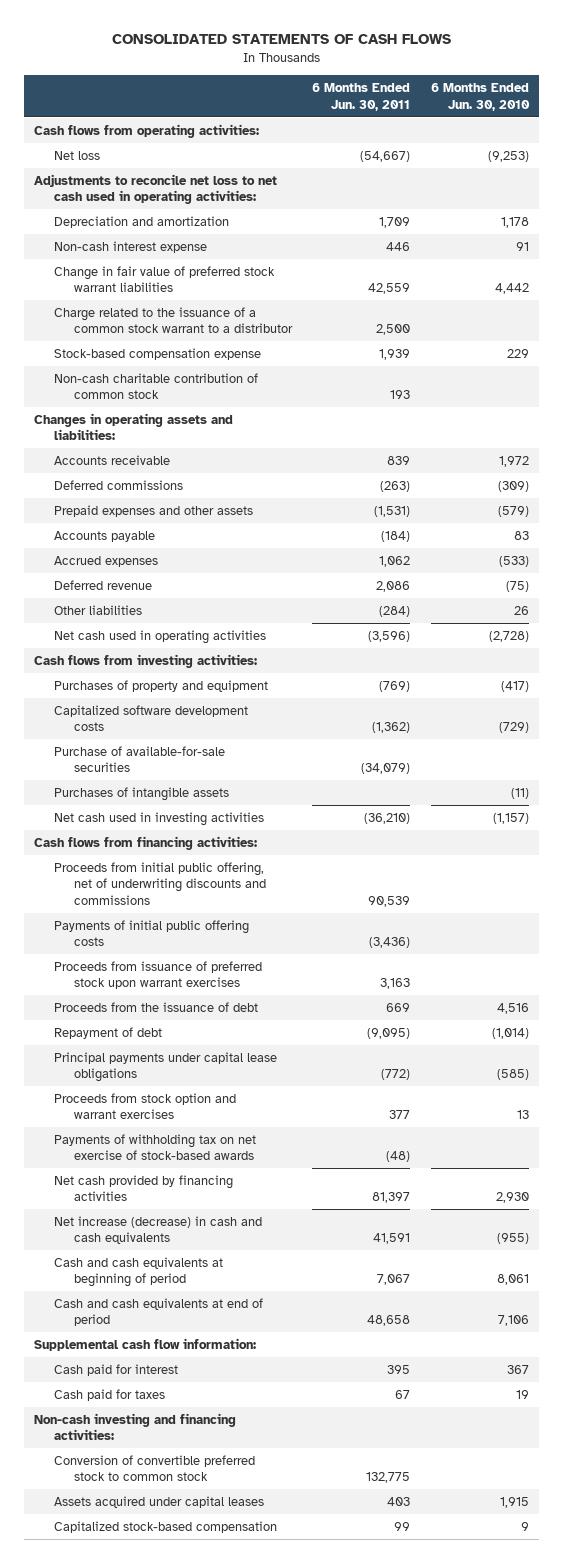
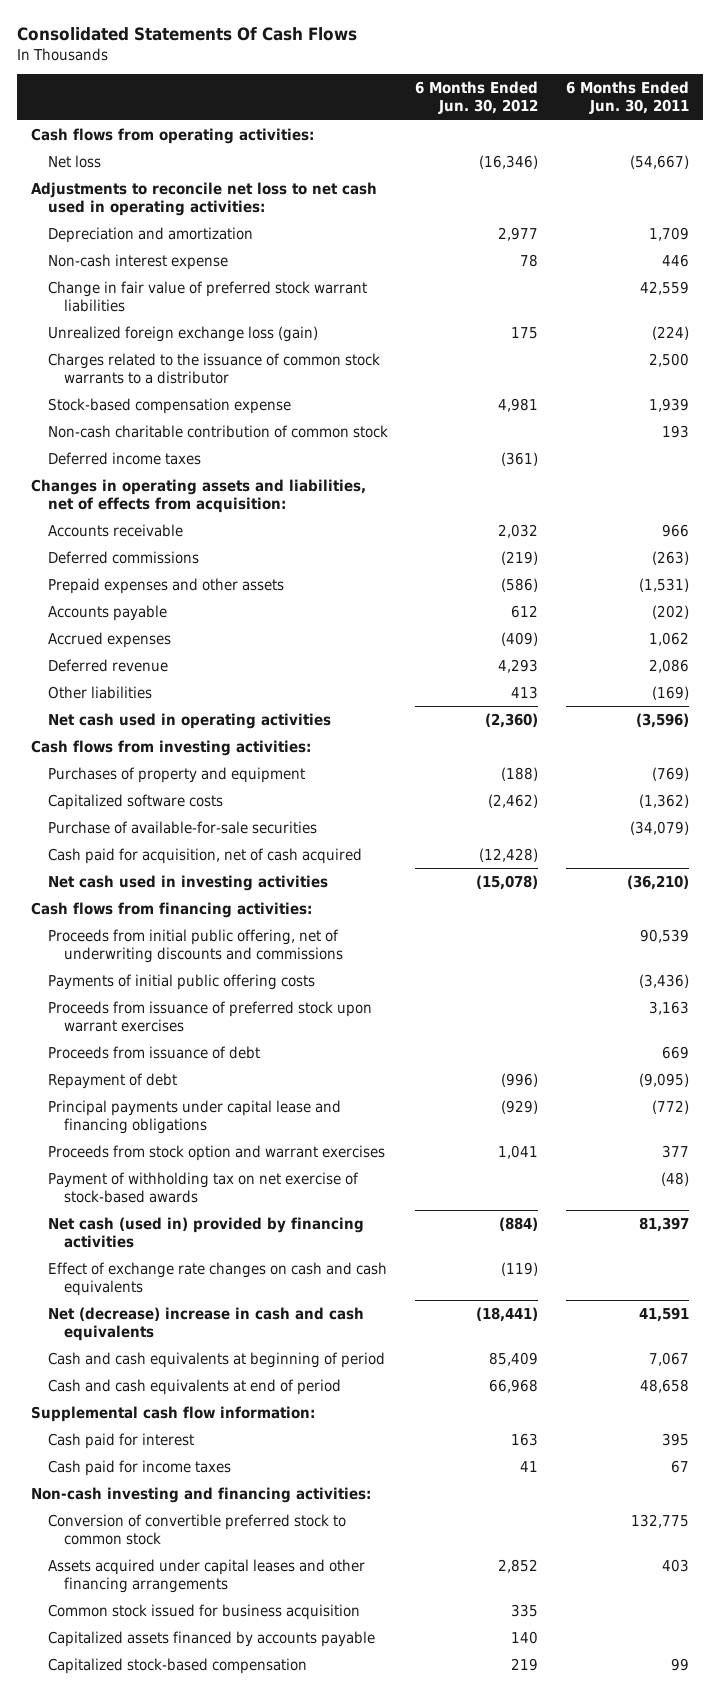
[111,34,451,45] CONSOLIDATED STATEMENTS OF CASH FLOWS -> [17,26,358,41] Consolidated Statements Of Cash Flows
[430,83,530,111] 6 Months Ended Jun. 30, 2010 -> none
none -> [415,81,539,115] 6 Months Ended Jun. 30, 2012
none -> [47,325,318,342] Unrealized foreign exchange loss (gain)
[53,306,293,334] Charge related to the issuance of a common stock warrant to a distributor -> [47,352,380,385] Charges related to the issuance of common stock warrants to a distributor
none -> [47,451,201,465] Deferred income taxes
[34,412,234,441] Changes in operating assets and liabilities: -> [31,478,367,514] Changes in operating assets and liabilities, net of effects from acquisition:
[387,455,411,465] 839 -> [662,523,690,537] 966
[381,530,411,542] (184) -> [652,604,690,619] (202)
[379,605,411,617] (284) -> [652,685,690,700] (169)
[53,704,248,732] Capitalized software development costs -> [47,793,223,810] Capitalized software costs
[53,786,229,801] Purchases of intangible assets -> none
none -> [47,847,362,864] Cash paid for acquisition, net of cash acquired
[53,1001,258,1012] Proceeds from the issuance of debt -> [47,1045,260,1059] Proceeds from issuance of debt
[53,1051,277,1083] Principal payments under capital lease obligations -> [47,1099,341,1135] Principal payments under capital lease and financing obligations
[53,1133,256,1161] Payments of withholding tax on net exercise of stock-based awards -> [47,1171,359,1204] Payment of withholding tax on net exercise of stock-based awards
[53,1174,233,1202] Net cash provided by financing activities -> [47,1216,364,1249] Net cash (used in) provided by financing activities
none -> [47,1261,387,1297] Effect of exchange rate changes on cash and cash equivalents
[53,1215,262,1245] Net increase (decrease) in cash and cash equivalents -> [47,1306,364,1342] Net (decrease) increase in cash and cash equivalents
[53,1388,165,1401] Cash paid for taxes -> [47,1459,231,1476] Cash paid for income taxes
[53,1495,264,1508] Assets acquired under capital leases -> [47,1558,365,1594] Assets acquired under capital leases and other financing arrangements
none -> [47,1603,360,1620] Common stock issued for business acquisition
none -> [47,1630,375,1647] Capitalized assets financed by accounts payable

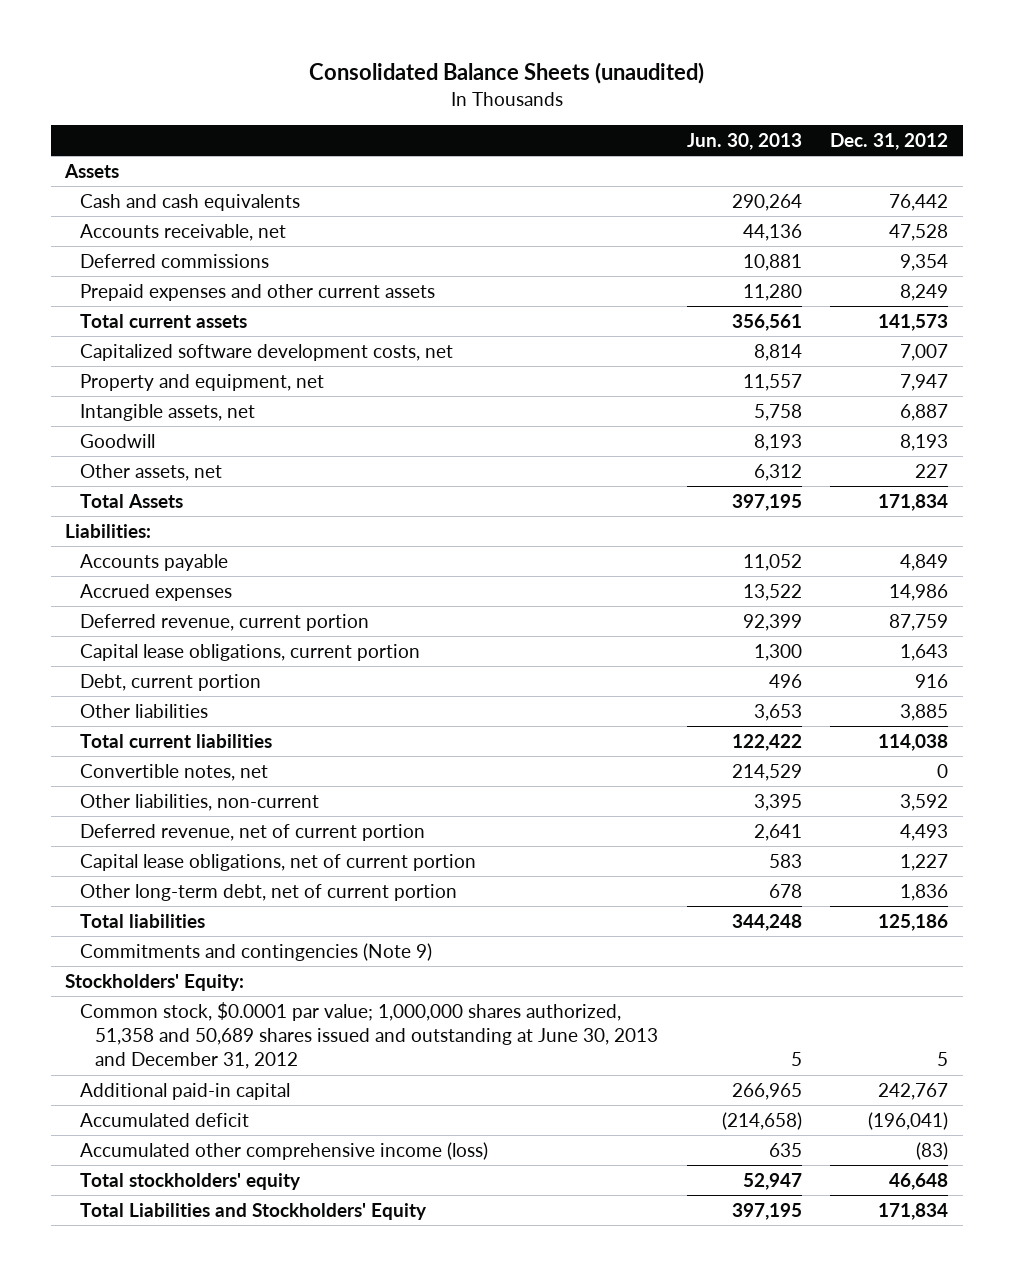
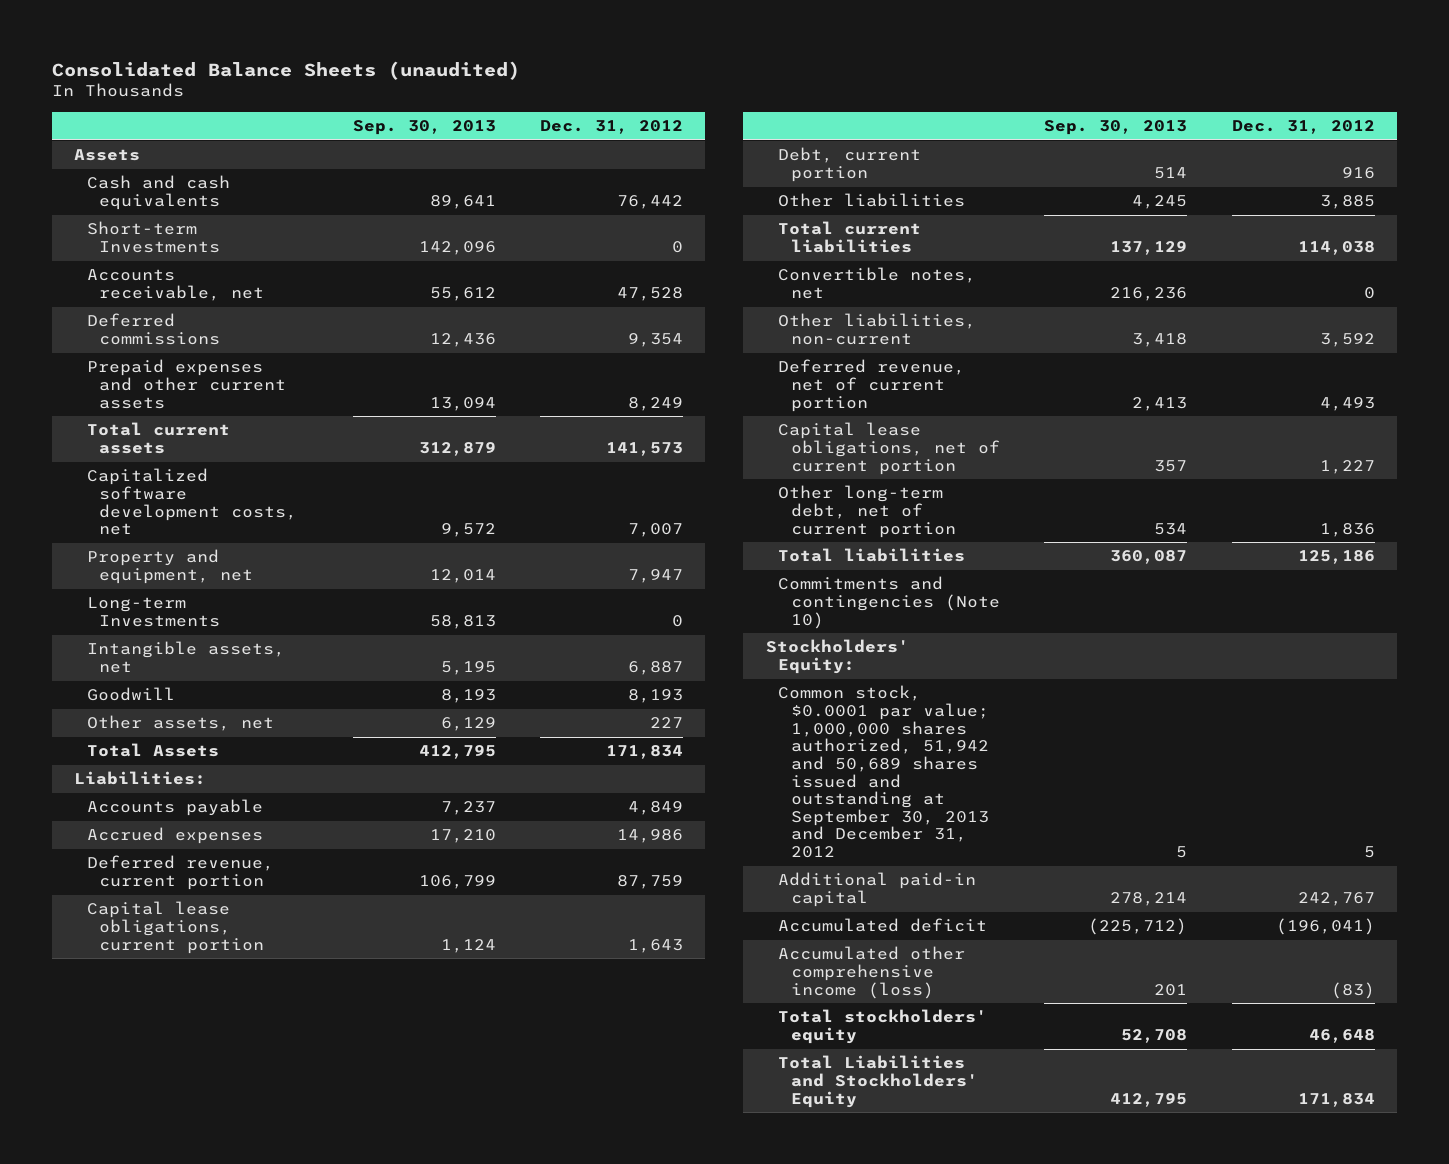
[686,133,802,151] Jun. 30, 2013 -> none
none -> [352,120,496,136] Sep. 30, 2013
none -> [86,221,221,253] Short-term Investments
none -> [86,597,221,627] Long-term Investments
[79,942,432,961] Commitments and contingencies (Note 9) -> [778,576,1000,629] Commitments and contingencies (Note 10)
[79,1001,658,1070] Common stock, $0.0001 par value; 1,000,000 shares authorized, 51,358 and 50,689 shares issued and outstanding at June 30, 2013 and December 31, 2012 -> [778,685,989,859] Common stock, $0.0001 par value; 1,000,000 shares authorized, 51,942 and 50,689 shares issued and outstanding at September 30, 2013 and December 31, 2012

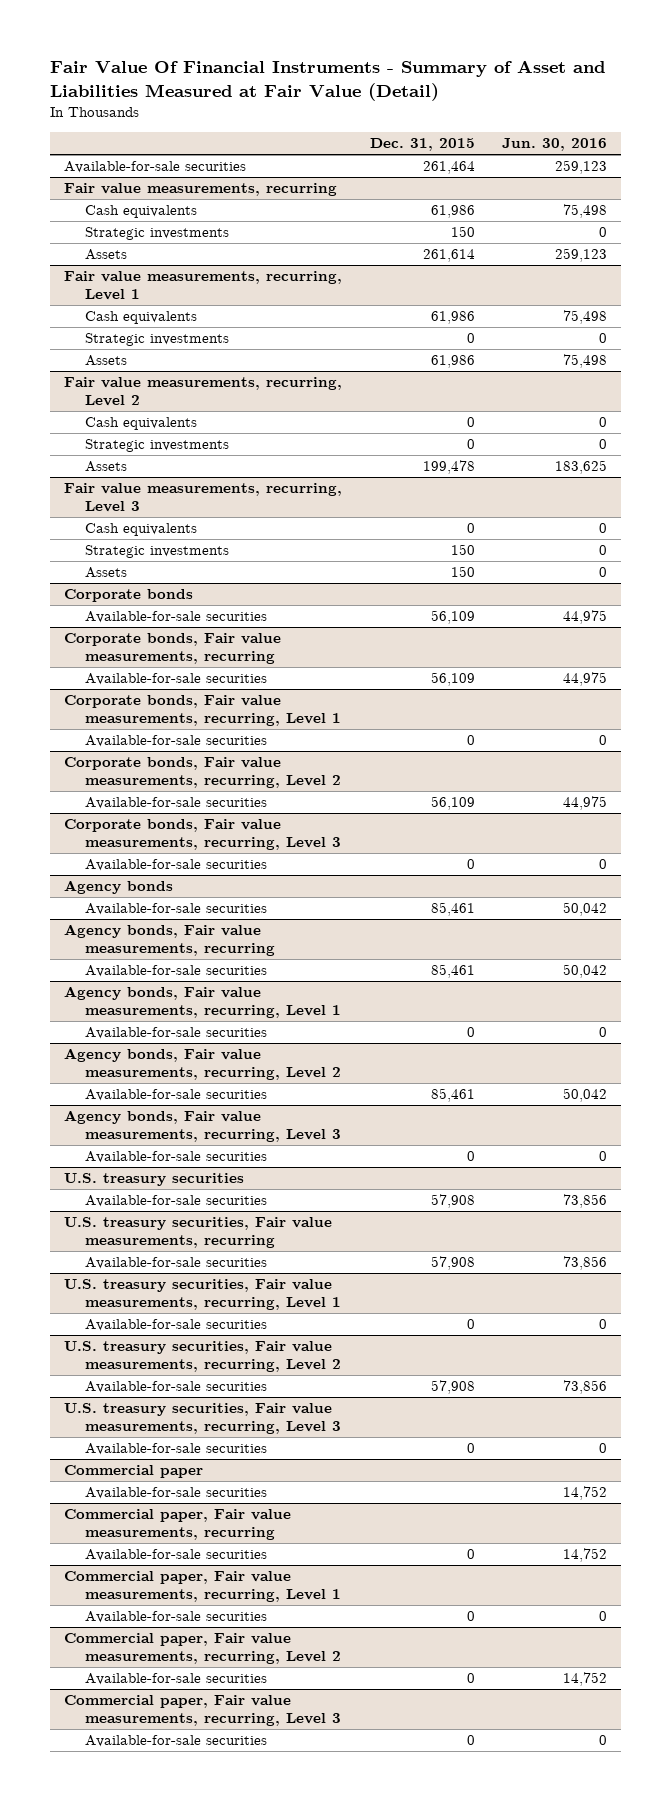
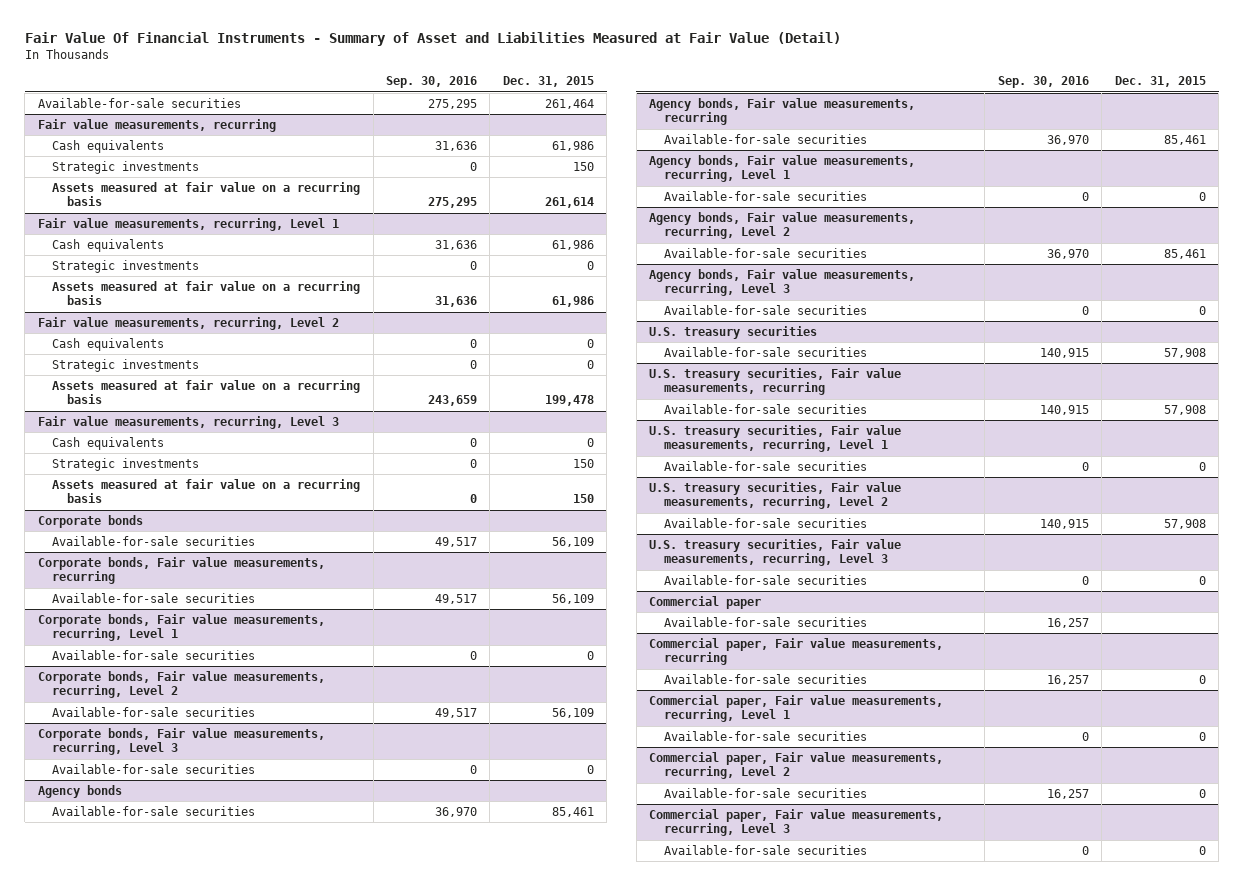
[502,138,608,152] Jun. 30, 2016 -> none
none -> [386,76,478,89] Sep. 30, 2016
[85,249,128,261] Assets -> [52,181,361,207] Assets measured at fair value on a recurring basis
[85,355,128,367] Assets -> [52,280,361,306] Assets measured at fair value on a recurring basis
[85,461,128,473] Assets -> [52,379,361,405] Assets measured at fair value on a recurring basis
[85,567,128,579] Assets -> [52,478,361,504] Assets measured at fair value on a recurring basis

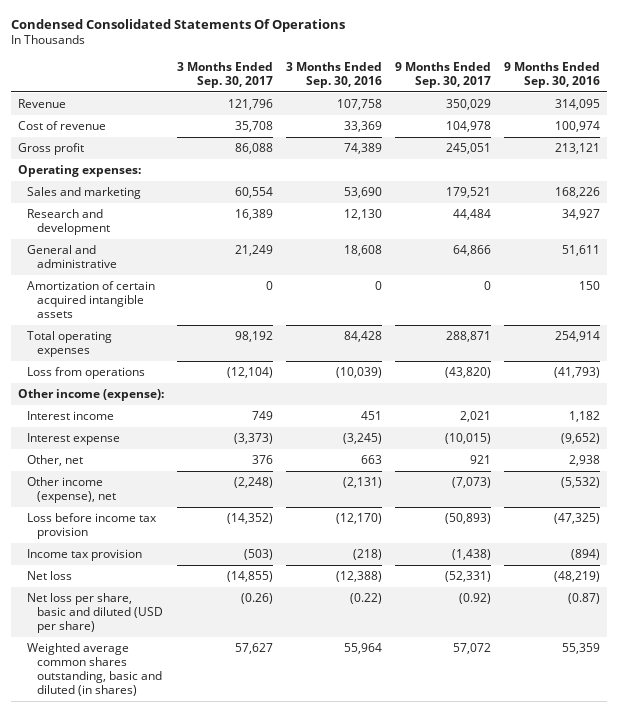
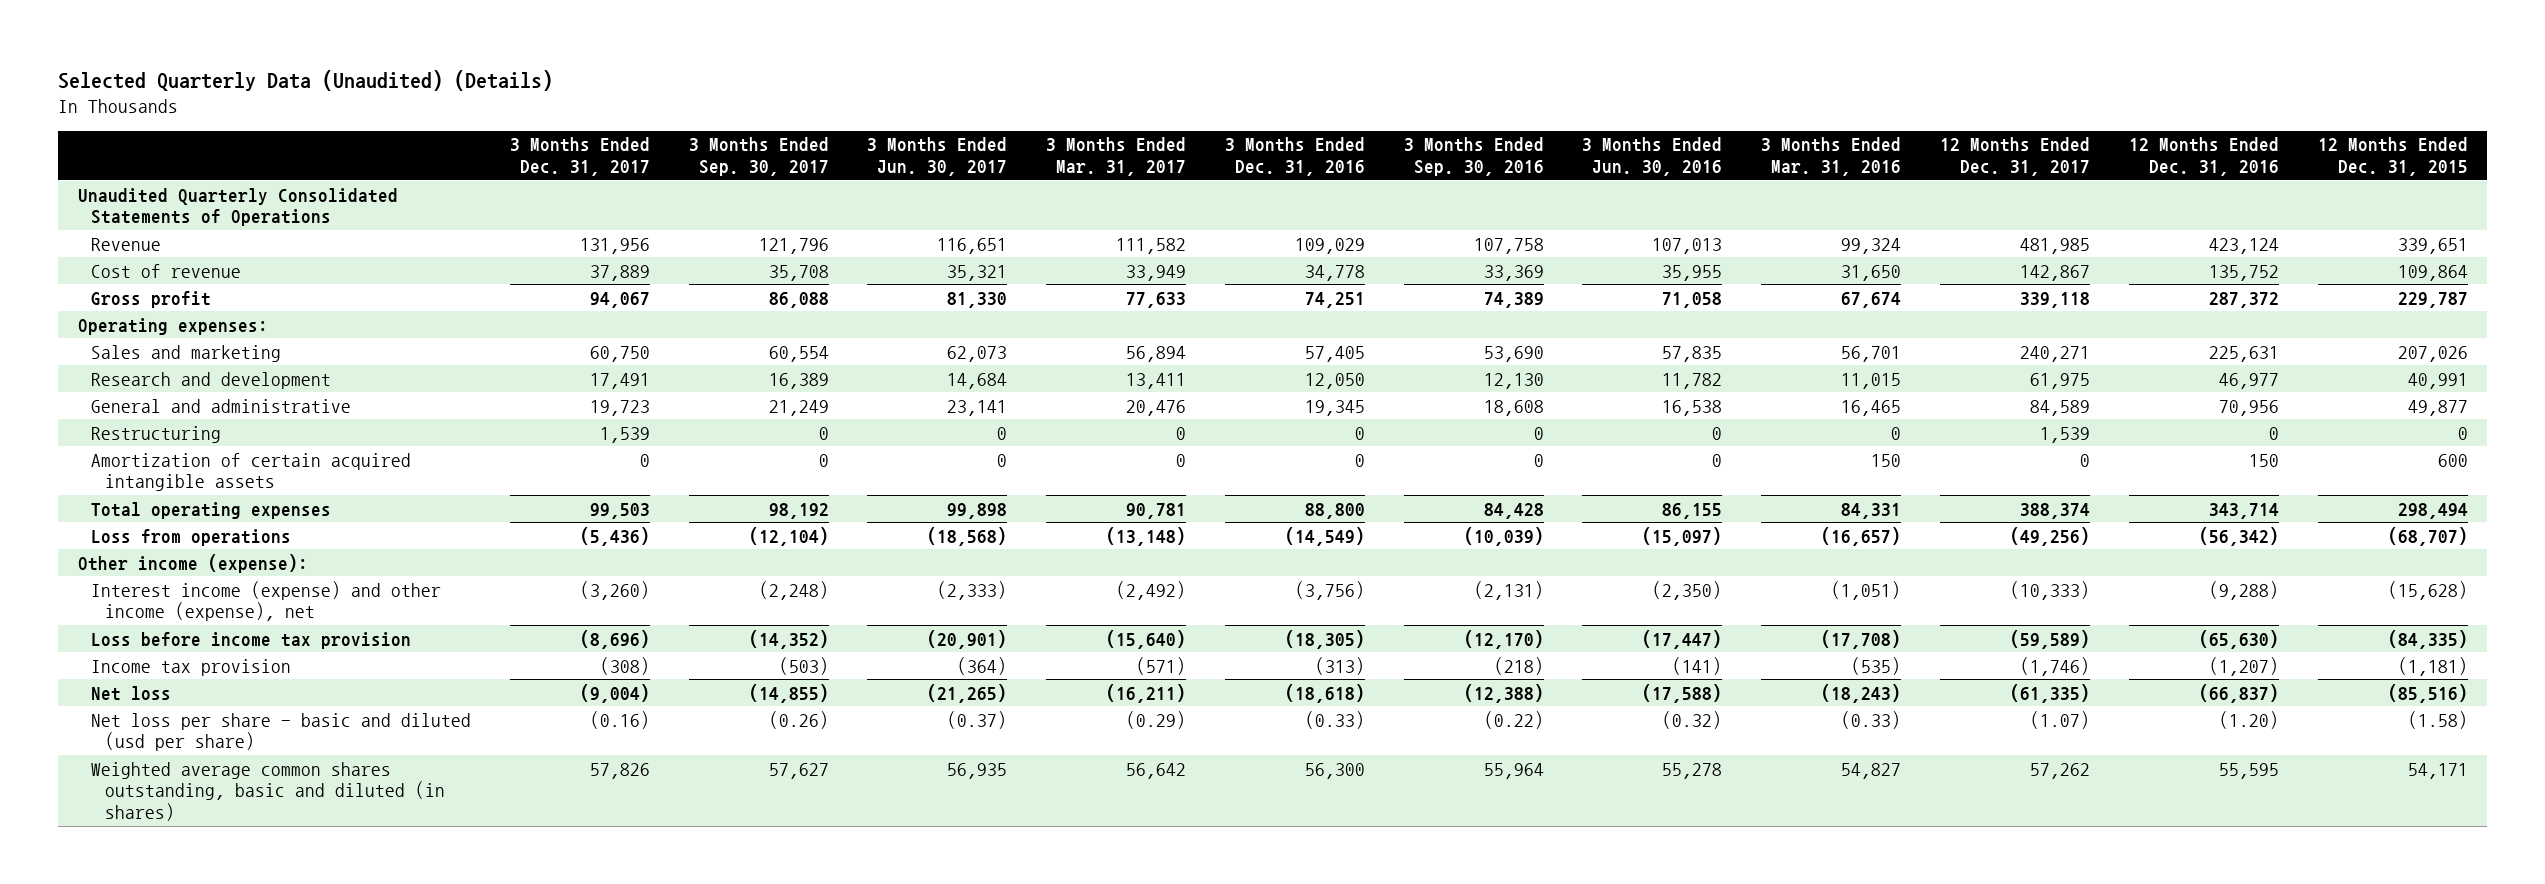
[11,19,346,33] Condensed Consolidated Statements Of Operations -> [58,69,554,91] Selected Quarterly Data (Unaudited) (Details)
[395,61,492,88] 9 Months Ended Sep. 30, 2017 -> none
[504,61,601,88] 9 Months Ended Sep. 30, 2016 -> none
none -> [509,137,650,176] 3 Months Ended Dec. 31, 2017
none -> [867,137,1008,176] 3 Months Ended Jun. 30, 2017
none -> [1046,137,1187,176] 3 Months Ended Mar. 31, 2017
none -> [1224,137,1365,176] 3 Months Ended Dec. 31, 2016
none -> [1582,137,1723,176] 3 Months Ended Jun. 30, 2016
none -> [1761,137,1902,176] 3 Months Ended Mar. 31, 2016
none -> [1940,137,2091,176] 12 Months Ended Dec. 31, 2017
none -> [2128,137,2279,176] 12 Months Ended Dec. 31, 2016
none -> [2317,137,2468,176] 12 Months Ended Dec. 31, 2015
none -> [77,187,398,227] Unaudited Quarterly Consolidated Statements of Operations
none -> [91,425,222,443] Restructuring
[27,410,115,420] Interest income -> none
[27,432,121,445] Interest expense -> none
[27,454,84,466] Other, net -> none
[27,476,116,504] Other income (expense), net -> [91,580,442,622] Interest income (expense) and other income (expense), net
[27,592,163,634] Net loss per share, basic and diluted (USD per share) -> [91,712,472,752] Net loss per share - basic and diluted (usd per share)

